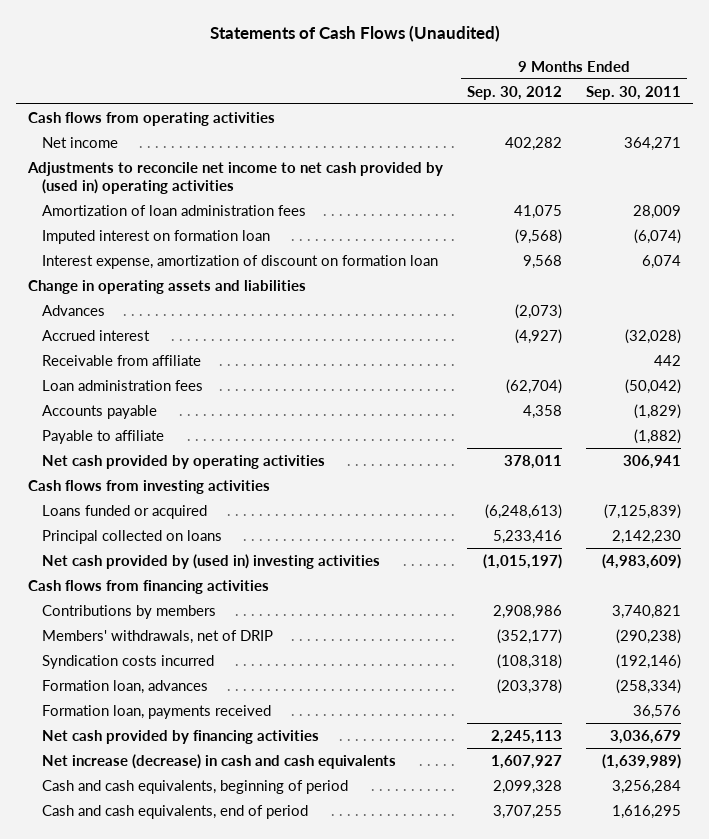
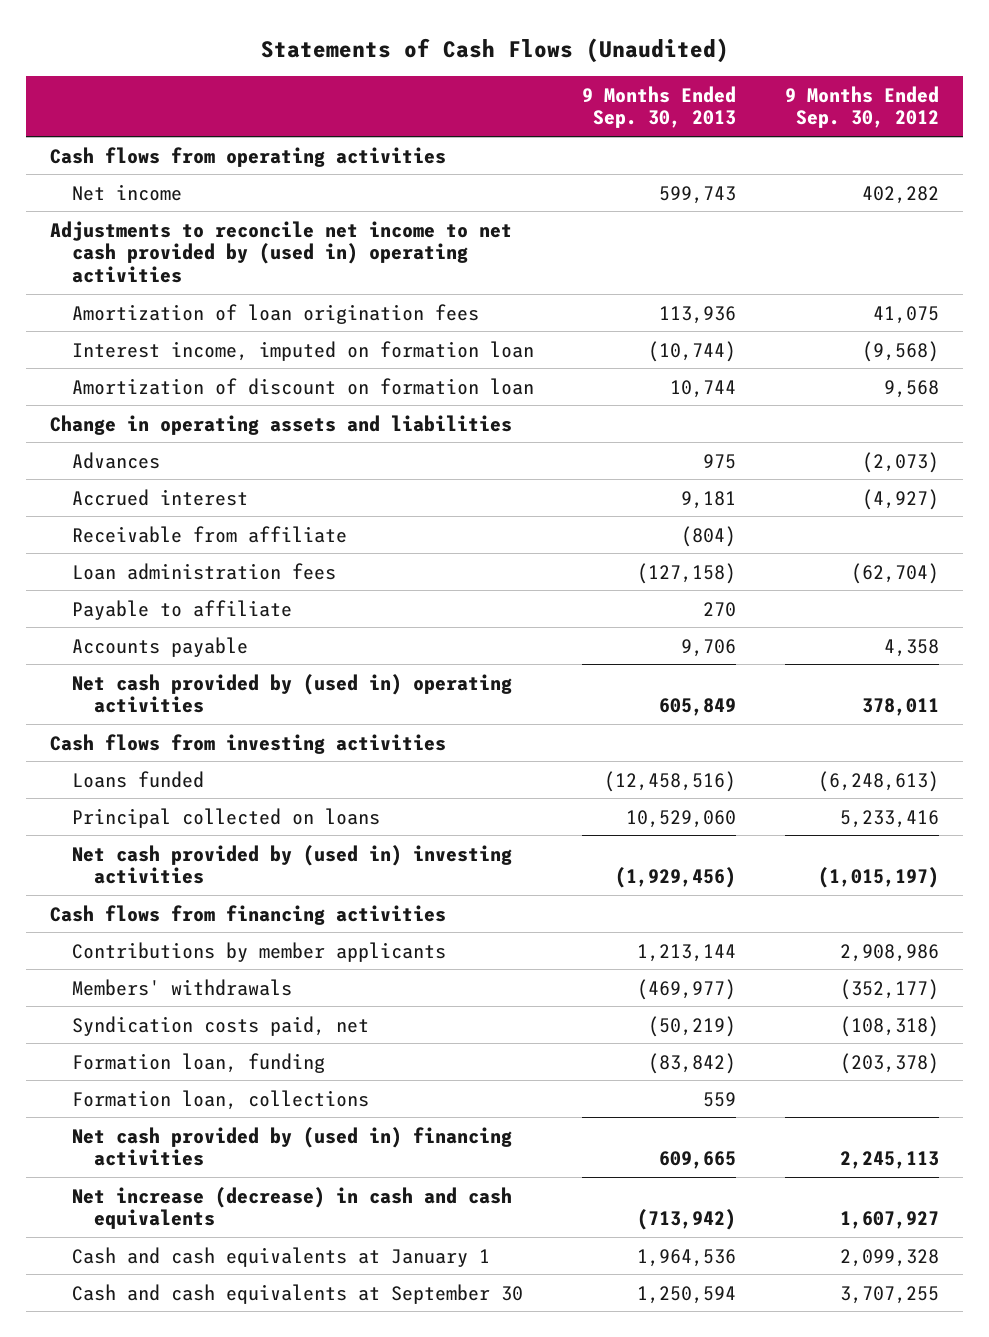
[585,85,681,100] Sep. 30, 2011 -> none
none -> [582,85,737,129] 9 Months Ended Sep. 30, 2013
[41,204,306,216] Amortization of loan administration fees -> [72,303,480,324] Amortization of loan origination fees
[41,229,270,244] Imputed interest on formation loan -> [72,340,535,361] Interest income, imputed on formation loan
[41,254,438,269] Interest expense, amortization of discount on formation loan -> [72,377,535,395] Amortization of discount on formation loan
[41,404,157,419] Accounts payable -> [72,636,249,657] Accounts payable
[41,454,325,469] Net cash provided by operating activities -> [72,673,513,714] Net cash provided by (used in) operating activities
[41,504,207,519] Loans funded or acquired -> [72,770,205,788] Loans funded
[41,604,216,619] Contributions by members -> [72,941,447,962] Contributions by member applicants
[41,629,273,644] Members' withdrawals, net of DRIP -> [72,978,293,996] Members' withdrawals
[41,654,214,669] Syndication costs incurred -> [72,1015,370,1036] Syndication costs paid, net
[41,679,208,694] Formation loan, advances -> [72,1052,326,1073] Formation loan, funding
[41,704,271,719] Formation loan, payments received -> [72,1089,370,1110] Formation loan, collections
[41,729,319,744] Net cash provided by financing activities -> [72,1126,513,1167] Net cash provided by (used in) financing activities
[41,779,348,794] Cash and cash equivalents, beginning of period -> [72,1246,491,1267] Cash and cash equivalents at January 1
[41,804,308,819] Cash and cash equivalents, end of period -> [72,1283,524,1304] Cash and cash equivalents at September 30

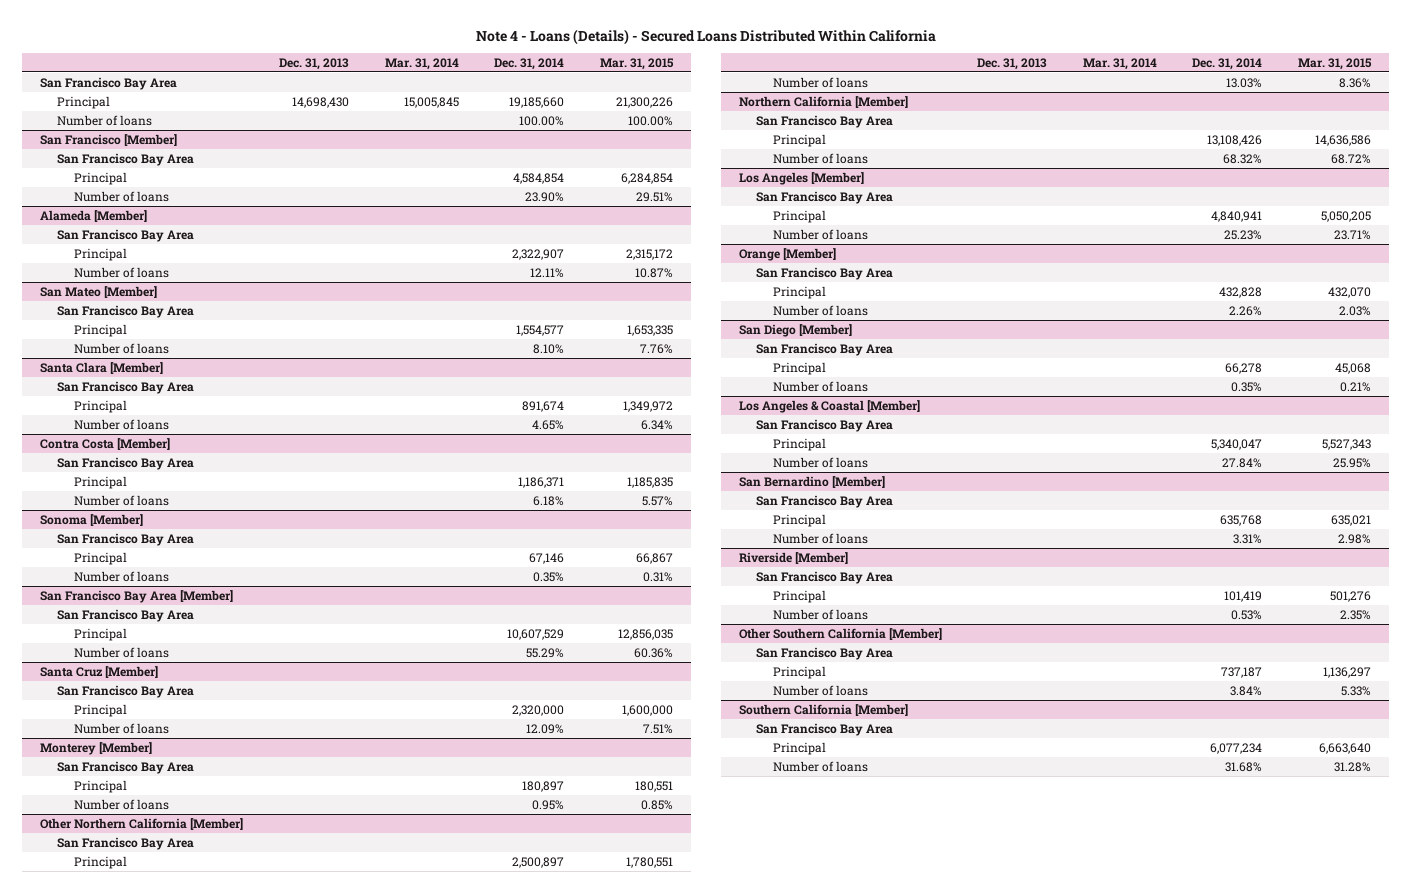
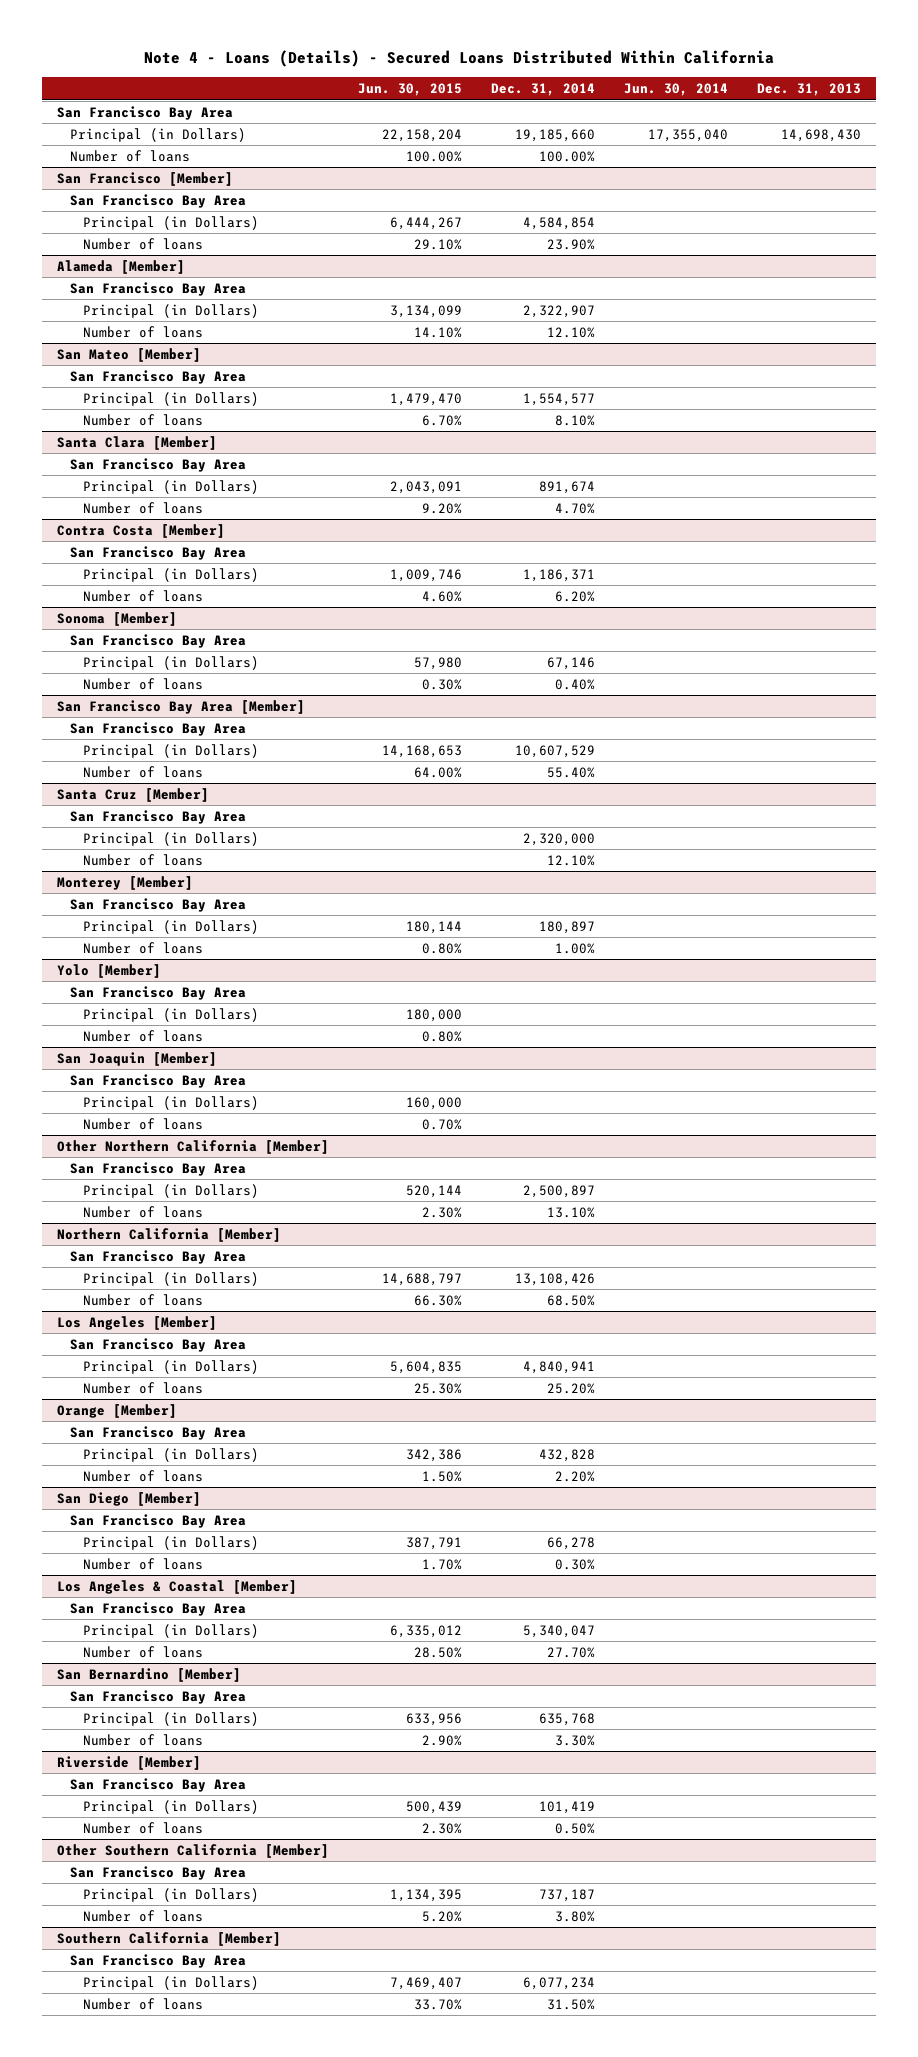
[384,57,459,70] Mar. 31, 2014 -> none
[599,57,674,70] Mar. 31, 2015 -> none
none -> [357,83,462,97] Jun. 30, 2015
none -> [624,83,729,97] Jun. 30, 2014
[57,95,111,109] Principal -> [69,128,246,143] Principal (in Dollars)
[74,171,128,185] Principal -> [82,216,259,231] Principal (in Dollars)
[74,247,128,261] Principal -> [82,304,259,319] Principal (in Dollars)
[530,267,565,278] 12.11% -> [546,327,595,339] 12.10%
[74,323,128,337] Principal -> [82,392,259,407] Principal (in Dollars)
[74,399,128,413] Principal -> [82,480,259,495] Principal (in Dollars)
[532,419,565,430] 4.65% -> [554,503,595,515] 4.70%
[74,475,128,489] Principal -> [82,568,259,583] Principal (in Dollars)
[533,495,565,506] 6.18% -> [554,591,595,603] 6.20%
[74,551,128,565] Principal -> [82,656,259,671] Principal (in Dollars)
[533,571,565,582] 0.35% -> [554,679,595,691] 0.40%
[74,627,128,641] Principal -> [82,744,259,759] Principal (in Dollars)
[526,647,565,658] 55.29% -> [546,767,595,779] 55.40%
[74,703,128,717] Principal -> [82,832,259,847] Principal (in Dollars)
[526,723,565,734] 12.09% -> [546,855,595,867] 12.10%
[74,779,128,793] Principal -> [82,920,259,935] Principal (in Dollars)
[532,799,565,810] 0.95% -> [554,943,595,955] 1.00%
none -> [56,964,161,979] Yolo [Member]
none -> [69,986,246,1001] San Francisco Bay Area
none -> [82,1008,259,1023] Principal (in Dollars)
none -> [82,1030,203,1043] Number of loans
none -> [56,1052,217,1067] San Joaquin [Member]
none -> [69,1074,246,1089] San Francisco Bay Area
none -> [82,1096,259,1111] Principal (in Dollars)
none -> [82,1118,203,1131] Number of loans
[74,855,128,869] Principal -> [82,1184,259,1199] Principal (in Dollars)
[1226,77,1263,88] 13.03% -> [546,1207,595,1219] 13.10%
[772,133,826,147] Principal -> [82,1272,259,1287] Principal (in Dollars)
[1223,153,1263,164] 68.32% -> [546,1295,595,1307] 68.50%
[772,209,826,223] Principal -> [82,1360,259,1375] Principal (in Dollars)
[1224,229,1263,240] 25.23% -> [546,1383,595,1395] 25.20%
[772,285,826,299] Principal -> [82,1448,259,1463] Principal (in Dollars)
[1229,305,1263,316] 2.26% -> [554,1471,595,1483] 2.20%
[772,361,826,375] Principal -> [82,1536,259,1551] Principal (in Dollars)
[1231,381,1263,392] 0.35% -> [554,1559,595,1571] 0.30%
[772,437,826,451] Principal -> [82,1624,259,1639] Principal (in Dollars)
[1222,457,1263,468] 27.84% -> [546,1647,595,1659] 27.70%
[772,513,826,527] Principal -> [82,1712,259,1727] Principal (in Dollars)
[1233,533,1263,544] 3.31% -> [554,1735,595,1747] 3.30%
[772,589,826,603] Principal -> [82,1800,259,1815] Principal (in Dollars)
[1231,609,1263,620] 0.53% -> [554,1823,595,1835] 0.50%
[772,665,826,679] Principal -> [82,1888,259,1903] Principal (in Dollars)
[1230,685,1263,696] 3.84% -> [554,1911,595,1923] 3.80%
[772,741,826,755] Principal -> [82,1976,259,1991] Principal (in Dollars)
[1225,761,1263,772] 31.68% -> [546,1999,595,2011] 31.50%

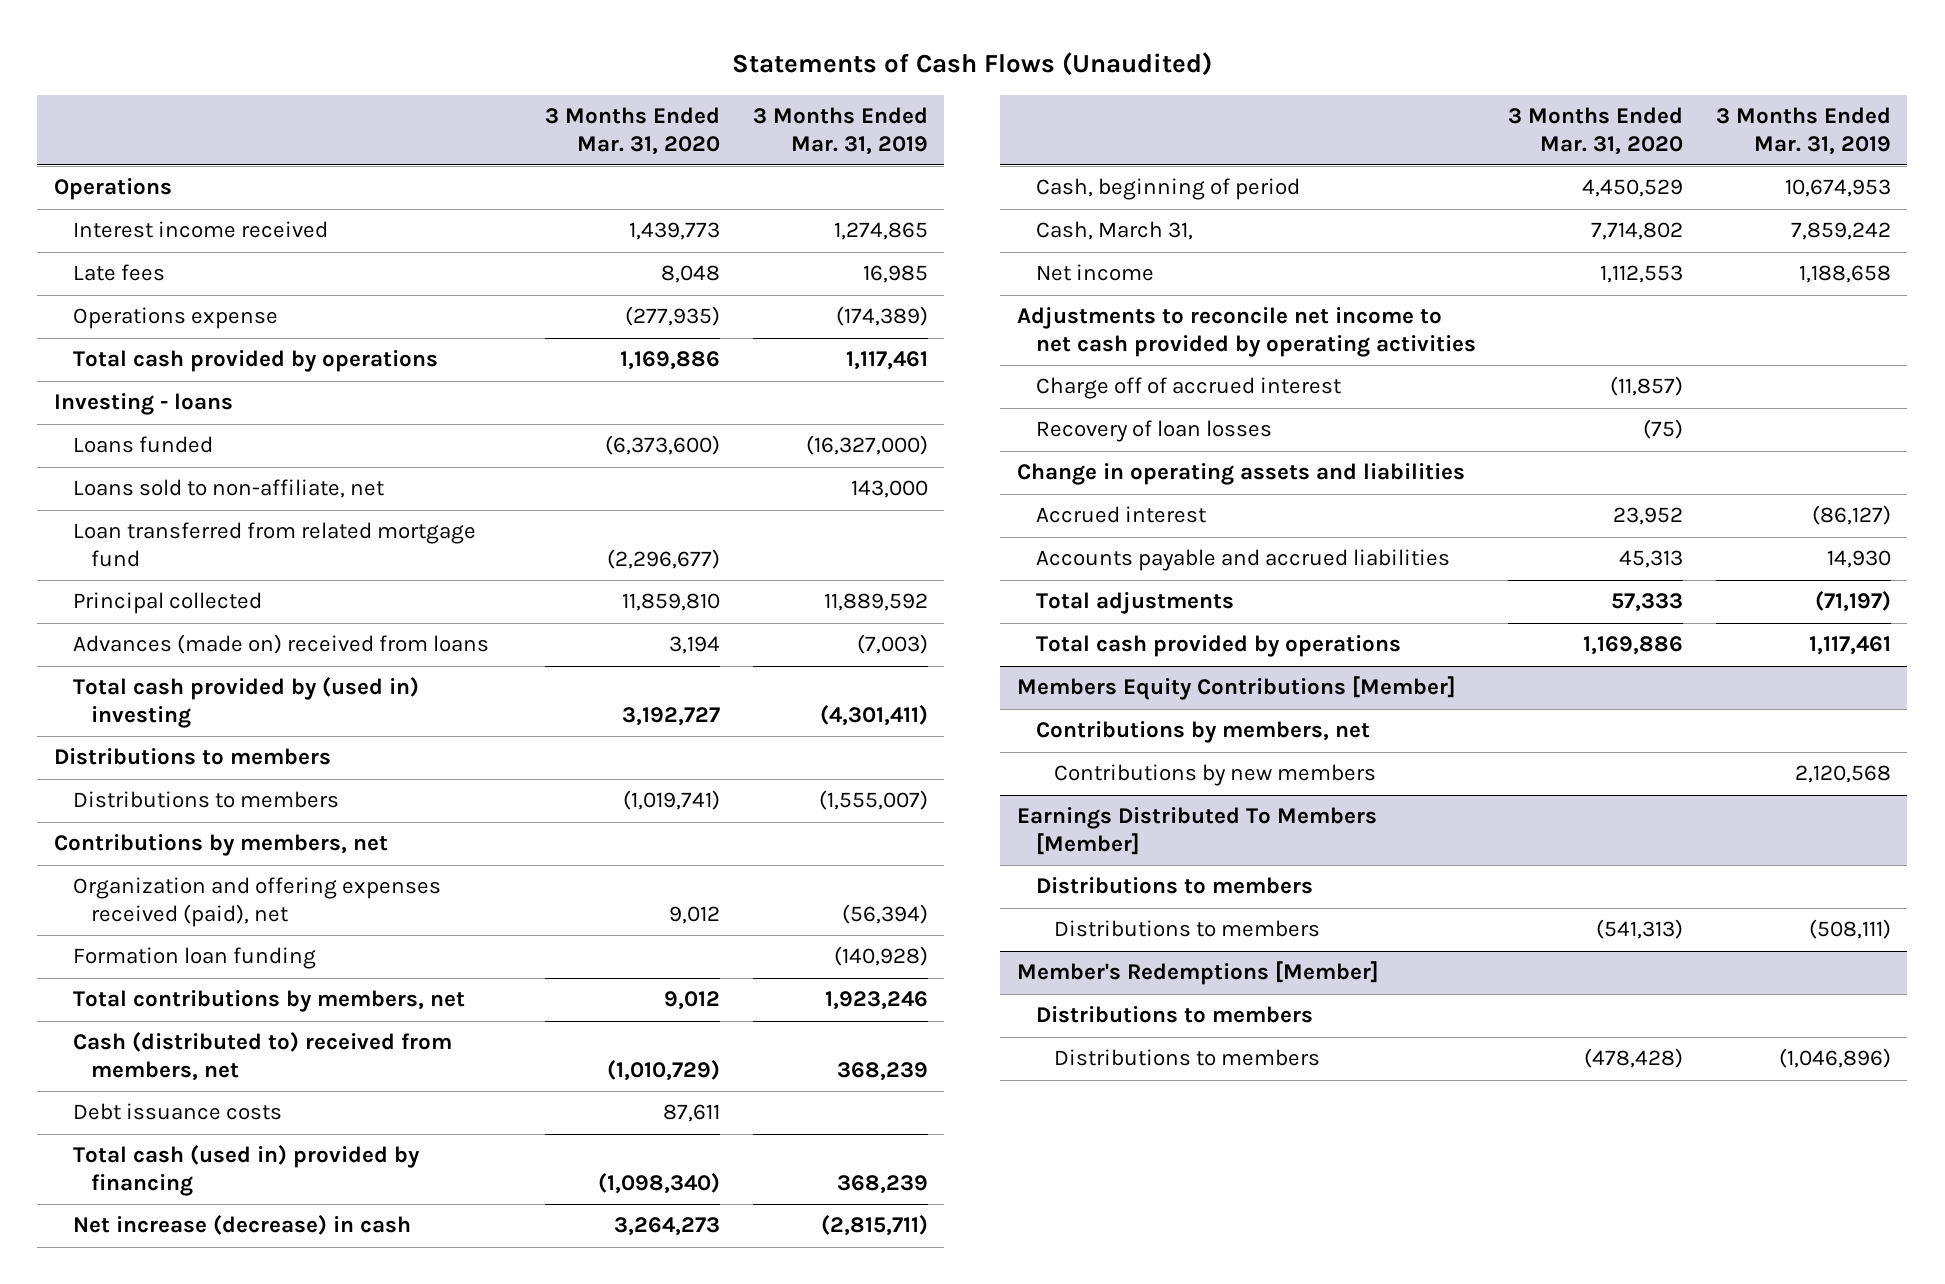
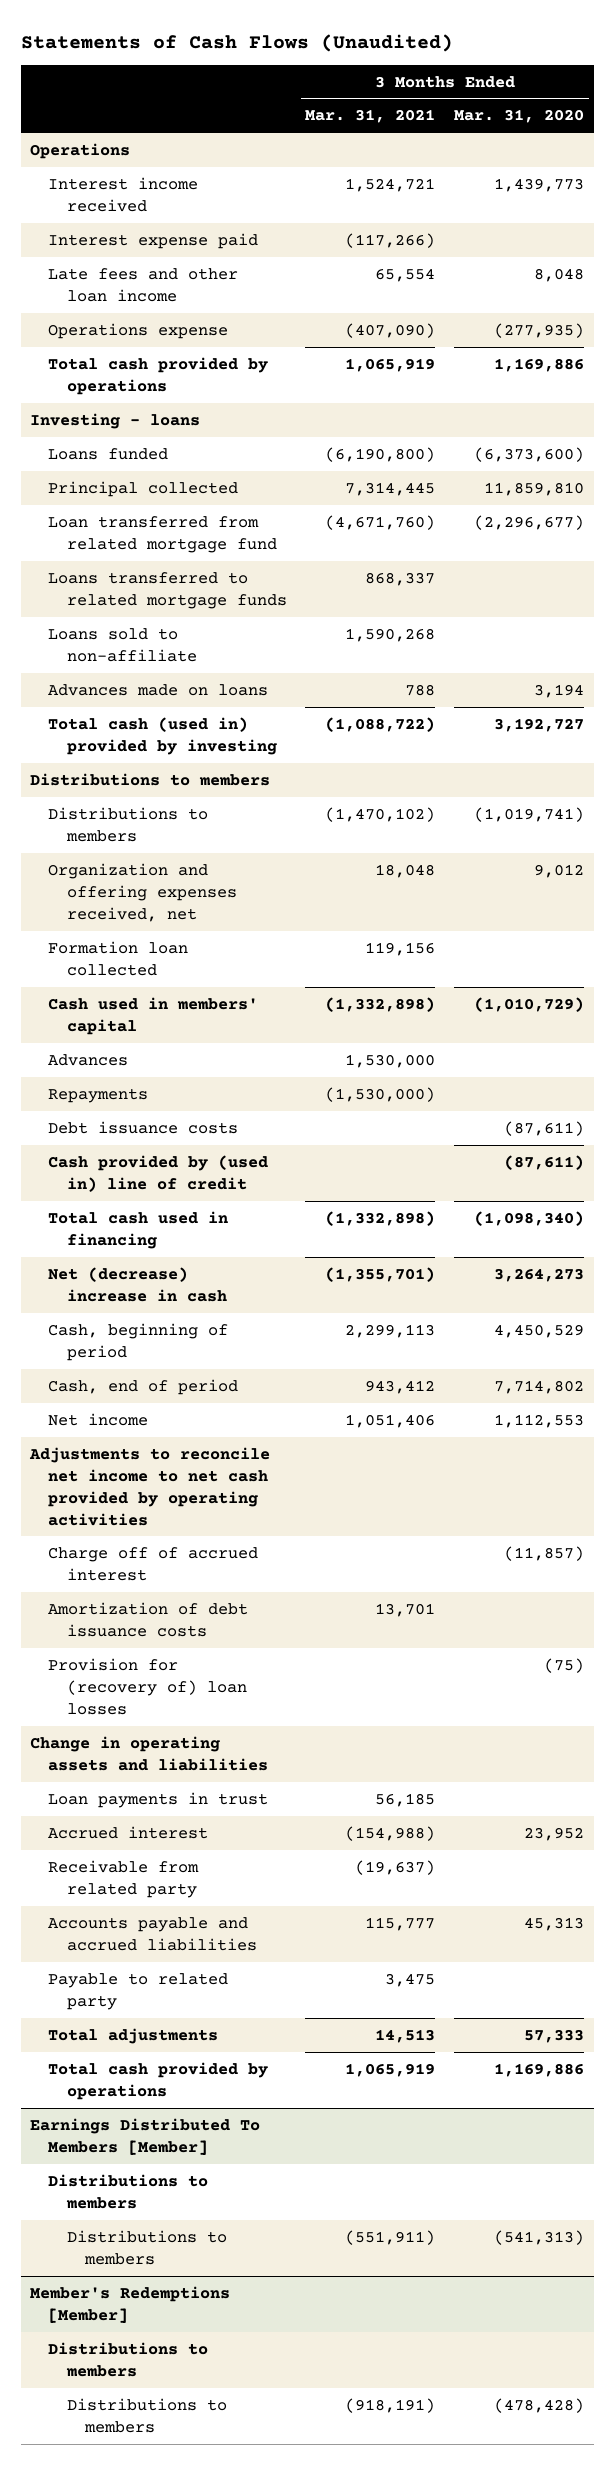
[752,107,928,155] 3 Months Ended Mar. 31, 2019 -> none
none -> [305,109,436,124] Mar. 31, 2021
none -> [48,232,259,249] Interest expense paid
[72,264,165,282] Late fees -> [48,267,239,302] Late fees and other loan income
[72,479,384,499] Loans sold to non-affiliate, net -> none
[72,522,476,567] Loan transferred from related mortgage fund -> [48,515,277,553] Loan transferred from related mortgage fund
none -> [48,571,287,609] Loans transferred to related mortgage funds
none -> [48,627,197,662] Loans sold to non-affiliate
[72,634,489,655] Advances (made on) received from loans -> [48,683,269,696] Advances made on loans
[72,677,419,728] Total cash provided by (used in) investing -> [48,716,277,755] Total cash (used in) provided by investing
[53,834,388,857] Contributions by members, net -> none
[72,990,465,1013] Total contributions by members, net -> none
[72,877,441,927] Organization and offering expenses received (paid), net -> [48,862,237,922] Organization and offering expenses received, net
[72,947,316,970] Formation loan funding -> [48,940,189,976] Formation loan collected
[72,1032,452,1081] Cash (distributed to) received from members, net -> [48,996,259,1035] Cash used in members' capital
none -> [48,1053,129,1066] Advances
none -> [48,1087,149,1103] Repayments
[663,1104,721,1123] 87,611 -> [504,1120,585,1136] (87,611)
none -> [48,1154,269,1192] Cash provided by (used in) line of credit
[72,1145,420,1196] Total cash (used in) provided by financing -> [48,1210,229,1249] Total cash used in financing
[72,1215,411,1236] Net increase (decrease) in cash -> [48,1266,227,1302] Net (decrease) increase in cash
[1035,221,1193,241] Cash, March 31, -> [48,1378,239,1395] Cash, end of period
none -> [48,1601,249,1637] Amortization of debt issuance costs
[1035,420,1272,443] Recovery of loan losses -> [48,1657,247,1715] Provision for (recovery of) loan losses
none -> [48,1791,269,1808] Loan payments in trust
none -> [48,1859,200,1898] Receivable from related party
none -> [48,1972,229,2010] Payable to related party
[1016,676,1456,701] Members Equity Contributions [Member] -> none
[1035,721,1370,744] Contributions by members, net -> none
[1054,764,1377,787] Contributions by new members -> none

